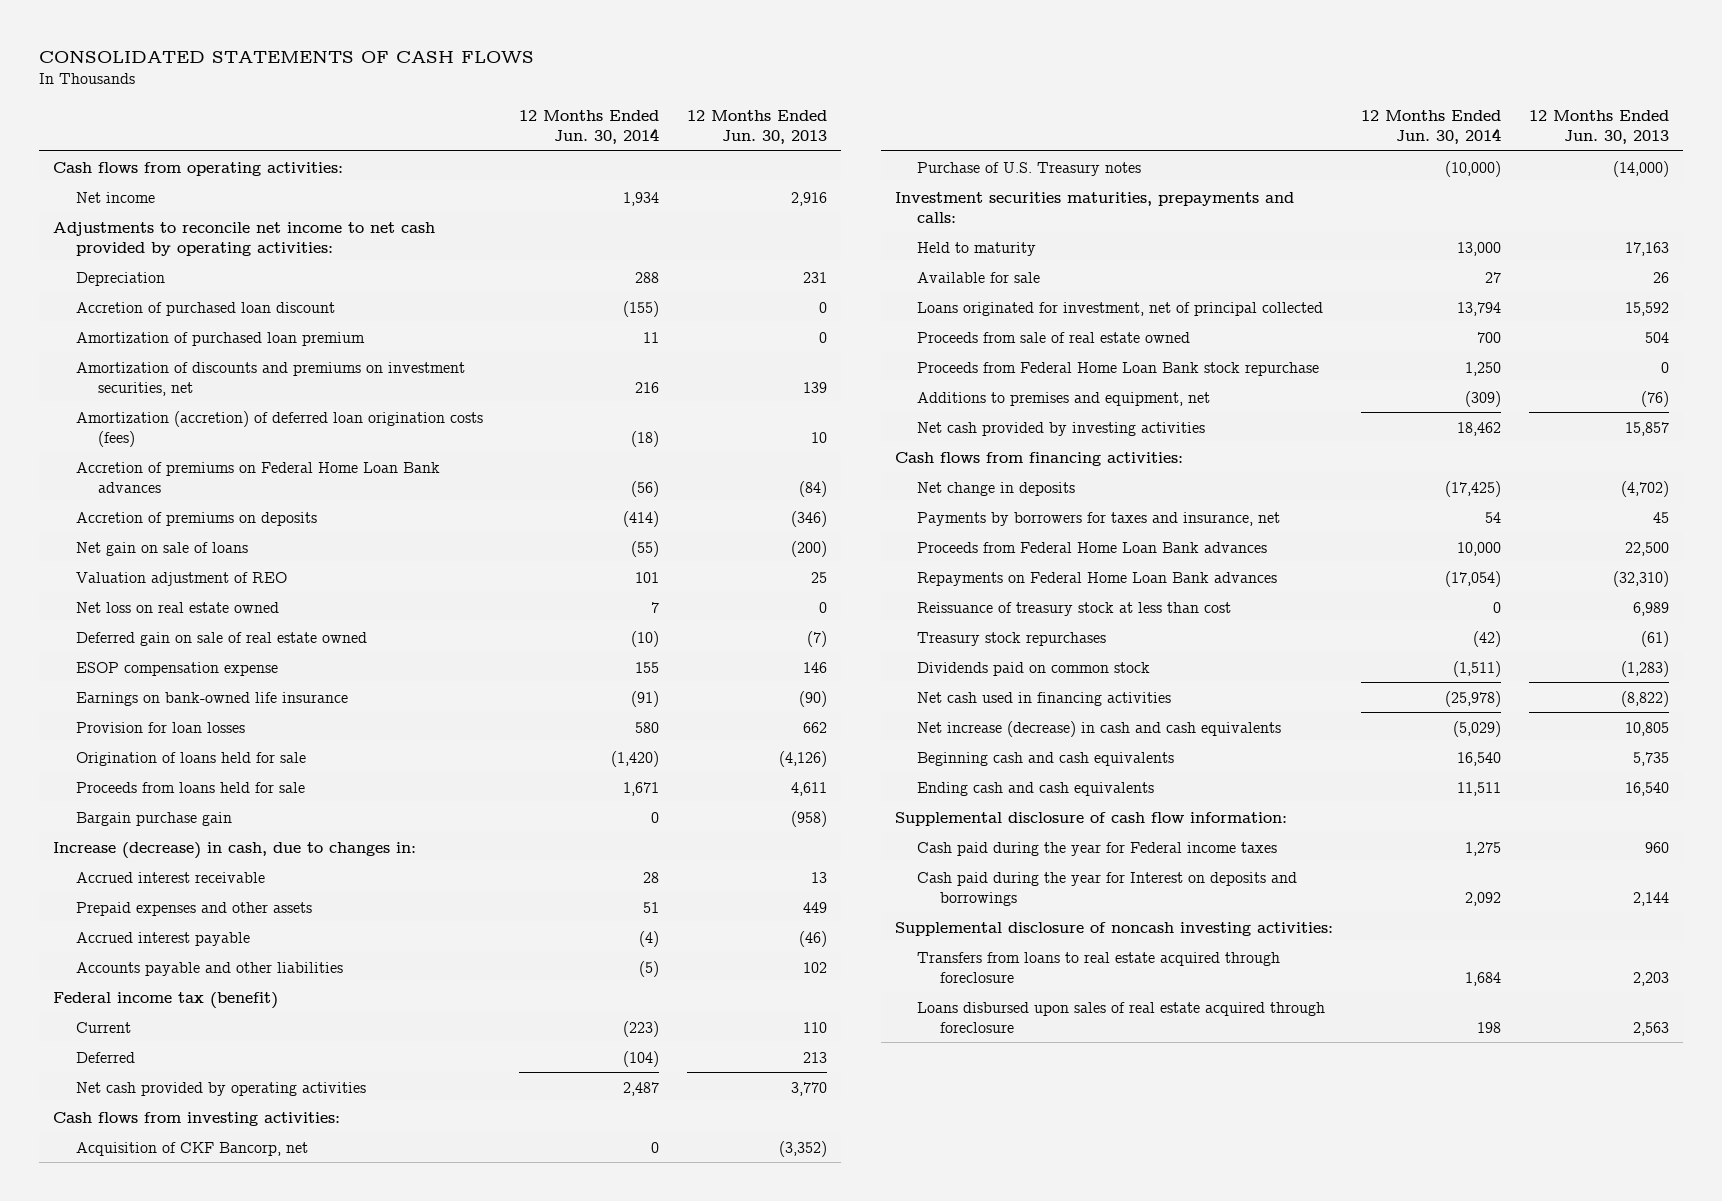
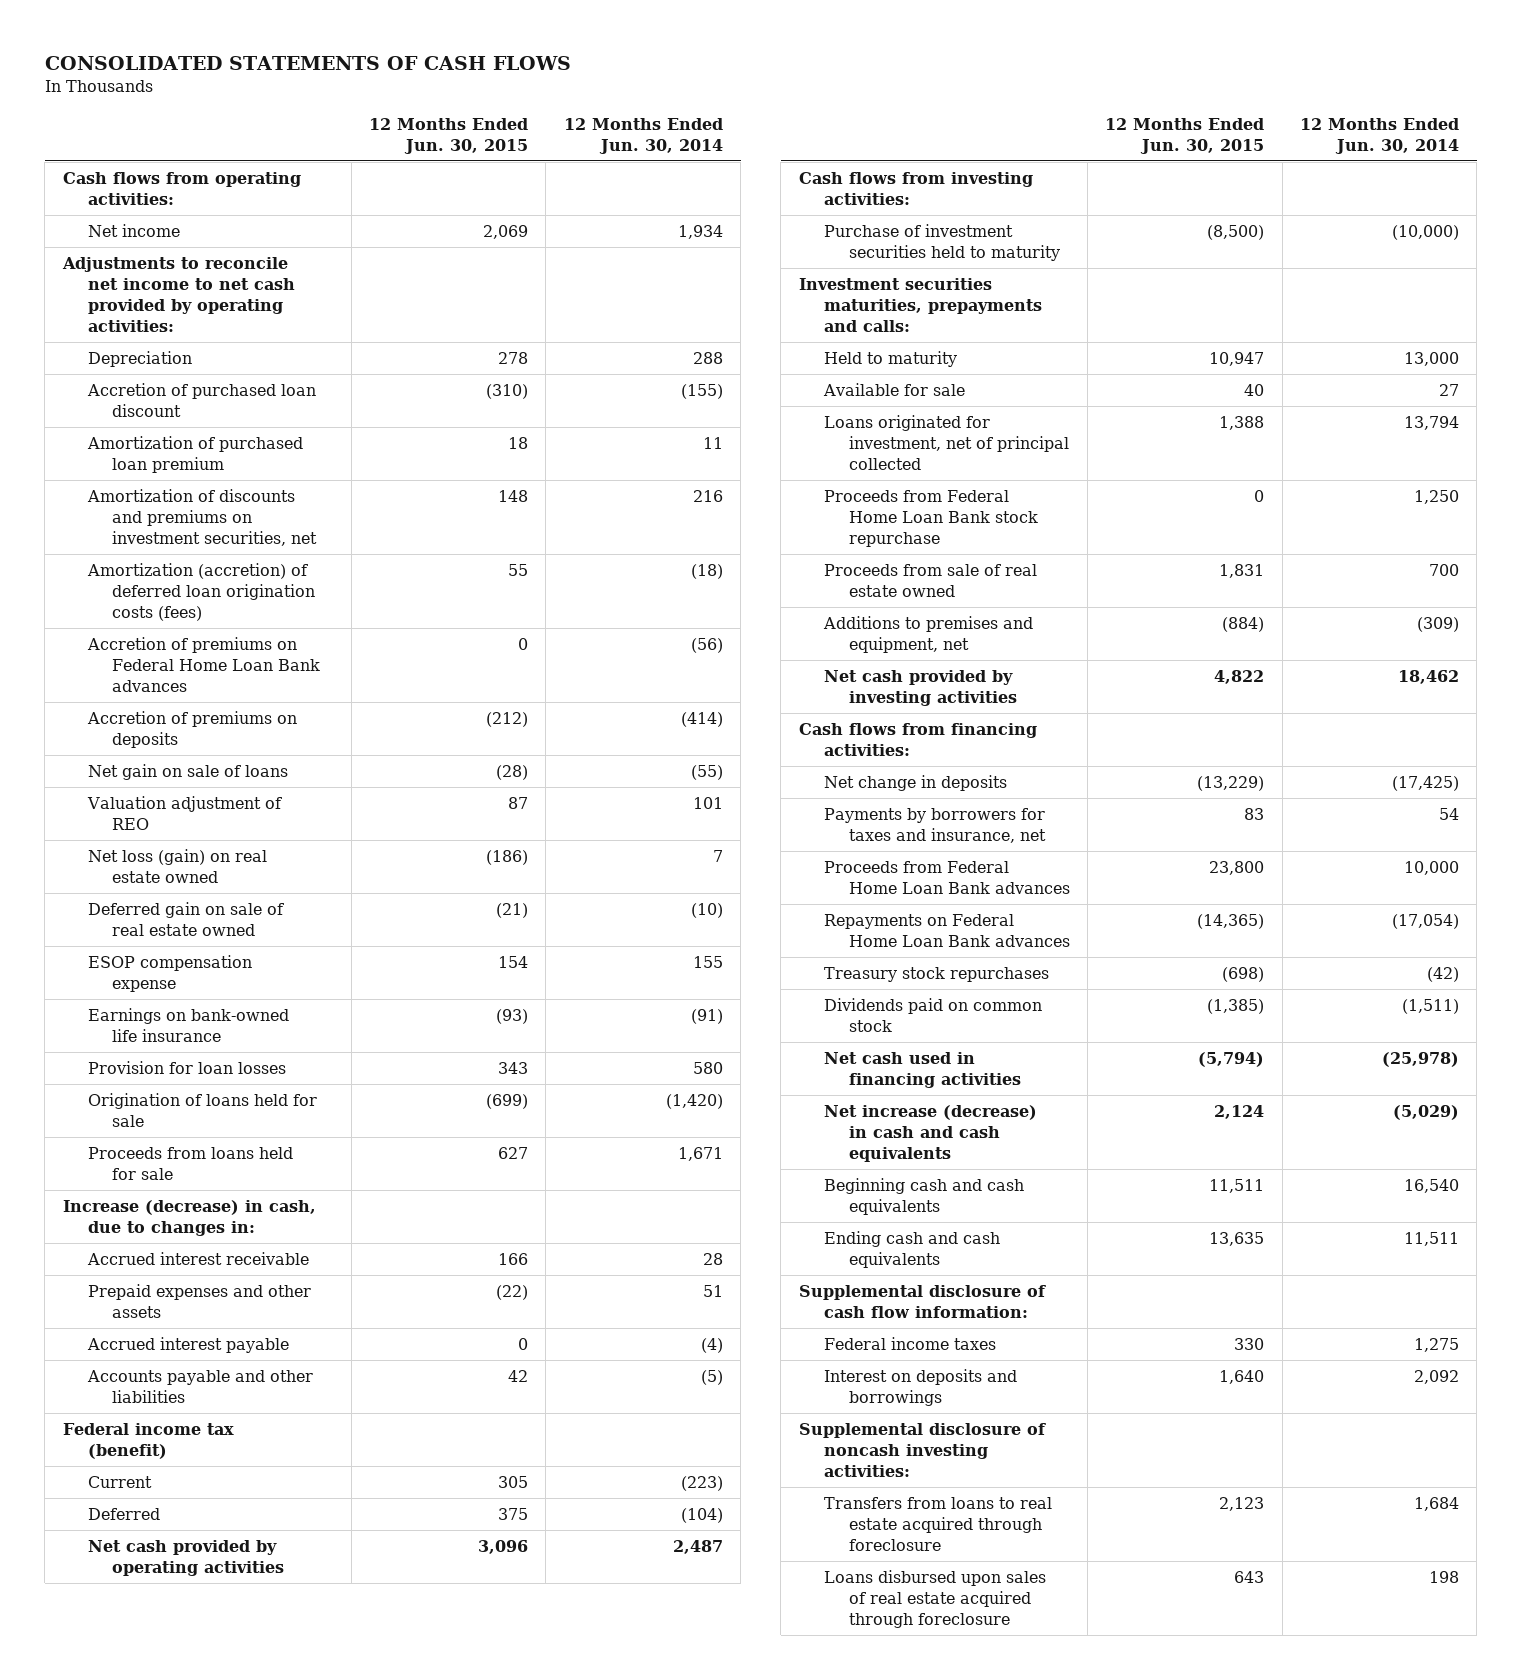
[687,109,828,144] 12 Months Ended Jun. 30, 2013 -> none
none -> [369,117,529,154] 12 Months Ended Jun. 30, 2015
[75,601,279,613] Net loss on real estate owned -> [87,848,267,883] Net loss (gain) on real estate owned
[75,811,232,826] Bargain purchase gain -> none
[75,1141,308,1156] Acquisition of CKF Bancorp, net -> none
[917,161,1142,176] Purchase of U.S. Treasury notes -> [823,223,1060,261] Purchase of investment securities held to maturity
[917,331,1191,343] Proceeds from sale of real estate owned -> [823,563,1037,597] Proceeds from sale of real estate owned
[917,601,1232,616] Reissuance of treasury stock at less than cost -> none
[917,841,1278,856] Cash paid during the year for Federal income taxes -> [823,1336,996,1350] Federal income taxes
[917,871,1298,906] Cash paid during the year for Interest on deposits and borrowings -> [823,1368,1017,1406] Interest on deposits and borrowings

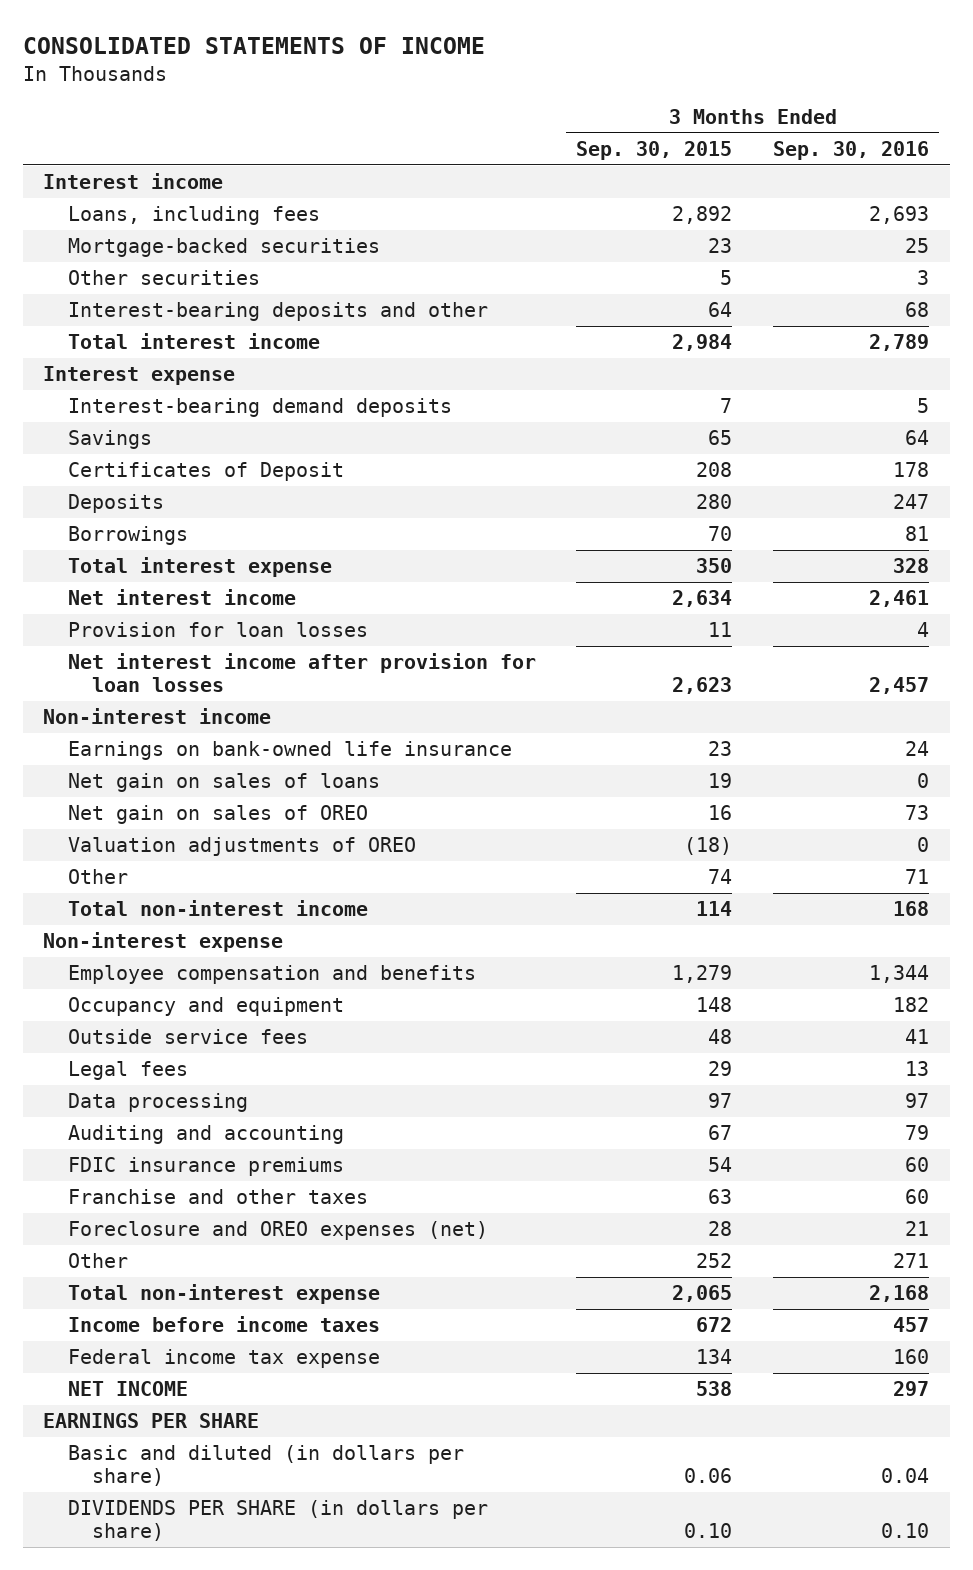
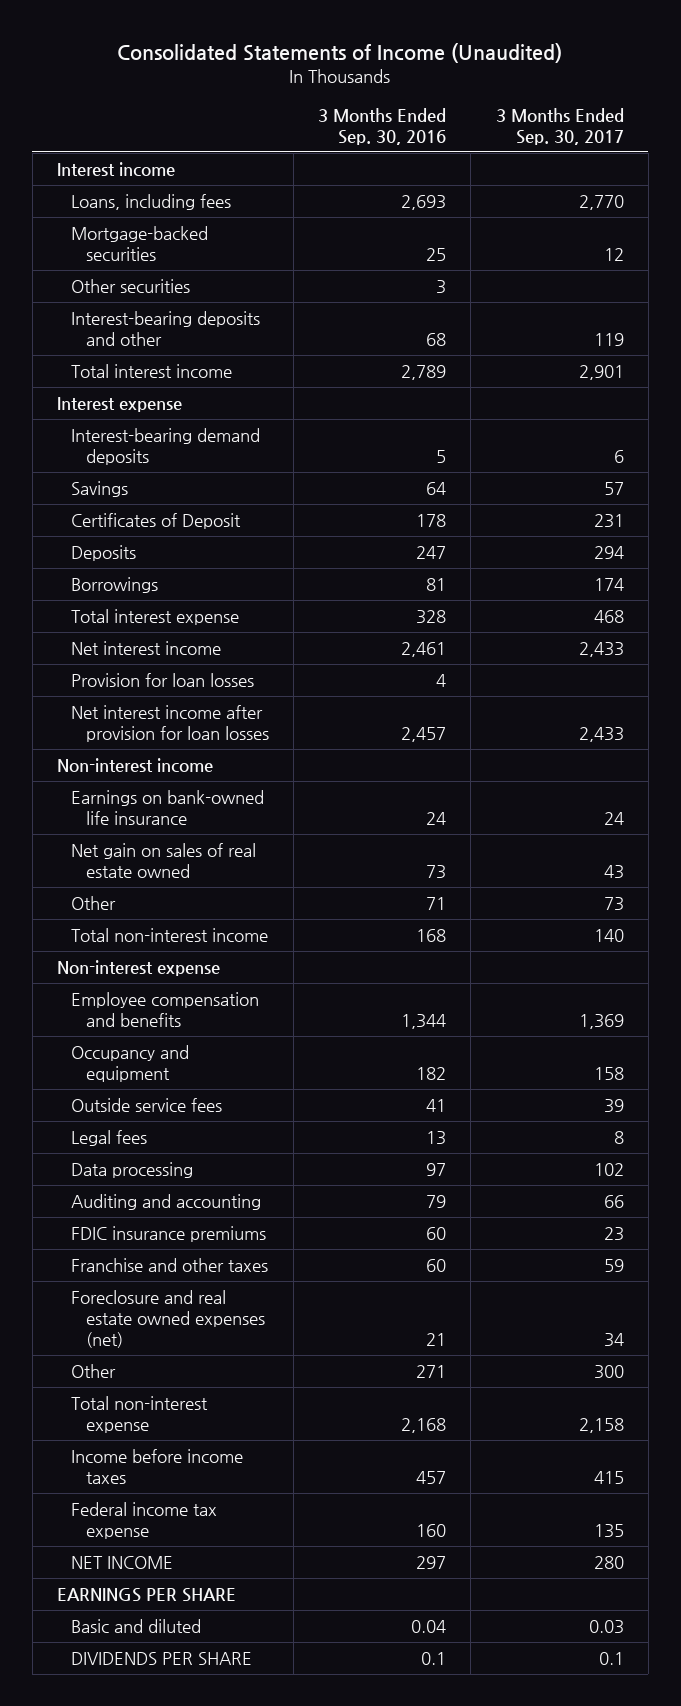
[23,36,486,54] CONSOLIDATED STATEMENTS OF INCOME -> [117,42,563,63] Consolidated Statements of Income (Unaudited)
[576,140,733,160] Sep. 30, 2015 -> none
none -> [495,107,624,145] 3 Months Ended Sep. 30, 2017
[67,773,380,793] Net gain on sales of loans -> none
[67,837,416,857] Valuation adjustments of OREO -> none
[67,805,368,825] Net gain on sales of OREO -> [71,842,257,878] Net gain on sales of real estate owned
[67,1221,488,1241] Foreclosure and OREO expenses (net) -> [71,1289,265,1348] Foreclosure and real estate owned expenses (net)
[67,1445,464,1487] Basic and diluted (in dollars per share) -> [71,1618,202,1633] Basic and diluted
[67,1500,488,1542] DIVIDENDS PER SHARE (in dollars per share) -> [71,1651,253,1665] DIVIDENDS PER SHARE
[881,1523,930,1539] 0.10 -> [421,1651,447,1665] 0.1

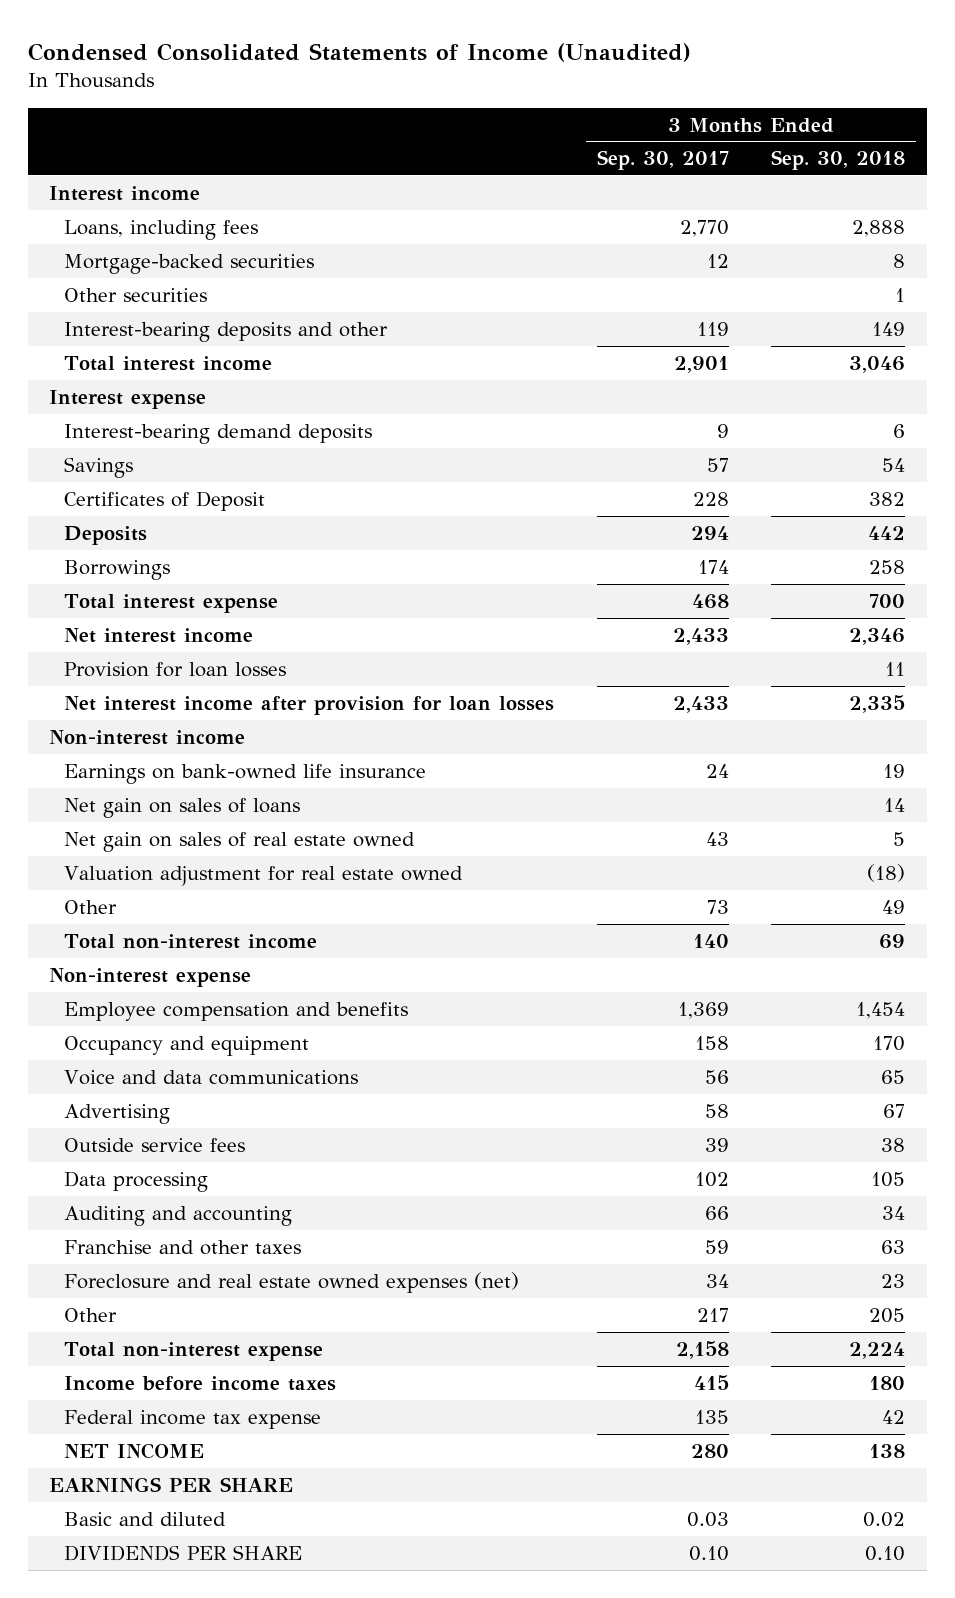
[117,42,563,63] Consolidated Statements of Income (Unaudited) -> [27,42,691,62] Condensed Consolidated Statements of Income (Unaudited)
[318,107,447,145] 3 Months Ended Sep. 30, 2016 -> none
none -> [771,150,906,171] Sep. 30, 2018
[613,449,624,463] 6 -> [716,423,729,438] 9
[593,513,624,528] 231 -> [692,491,729,506] 228
none -> [63,797,300,818] Net gain on sales of loans
none -> [63,865,463,886] Valuation adjustment for real estate owned
none -> [63,1069,358,1085] Voice and data communications
none -> [63,1103,170,1124] Advertising
[71,1129,148,1146] Legal fees -> none
[71,1225,267,1242] FDIC insurance premiums -> none
[593,1364,624,1379] 300 -> [696,1307,729,1322] 217
[598,1651,624,1665] 0.1 -> [688,1545,729,1561] 0.10

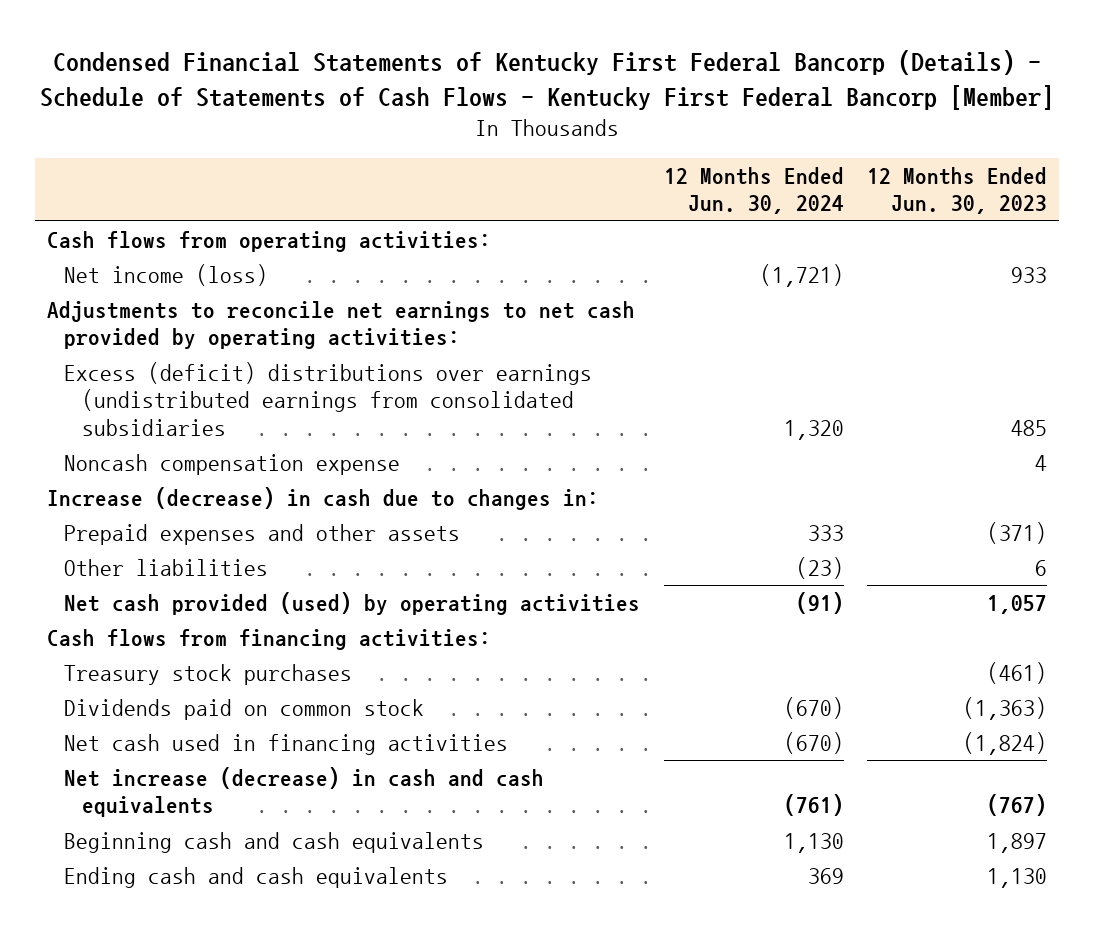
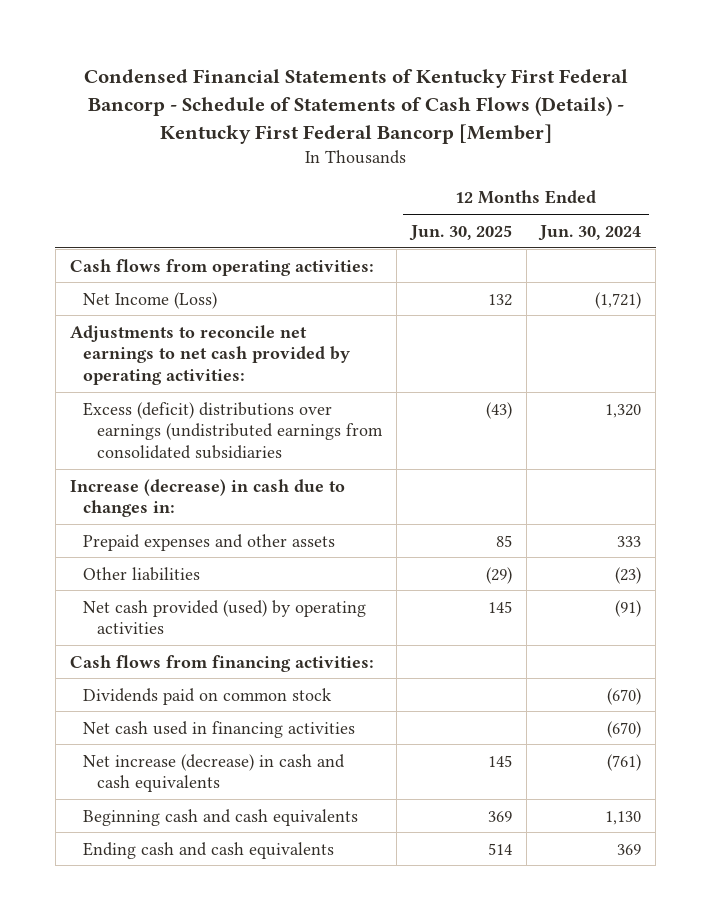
[40,50,1055,111] Condensed Financial Statements of Kentucky First Federal Bancorp (Details) - Schedule of Statements of Cash Flows - Kentucky First Federal Bancorp [Member] -> [83,69,628,144] Condensed Financial Statements of Kentucky First Federal Bancorp - Schedule of Statements of Cash Flows (Details) - Kentucky First Federal Bancorp [Member]
[867,166,1048,215] 12 Months Ended Jun. 30, 2023 -> none
none -> [408,224,512,241] Jun. 30, 2025
[64,263,269,286] Net income (loss) -> [83,291,218,309] Net Income (Loss)
[64,453,401,475] Noncash compensation expense -> none
[64,663,353,685] Treasury stock purchases -> none

